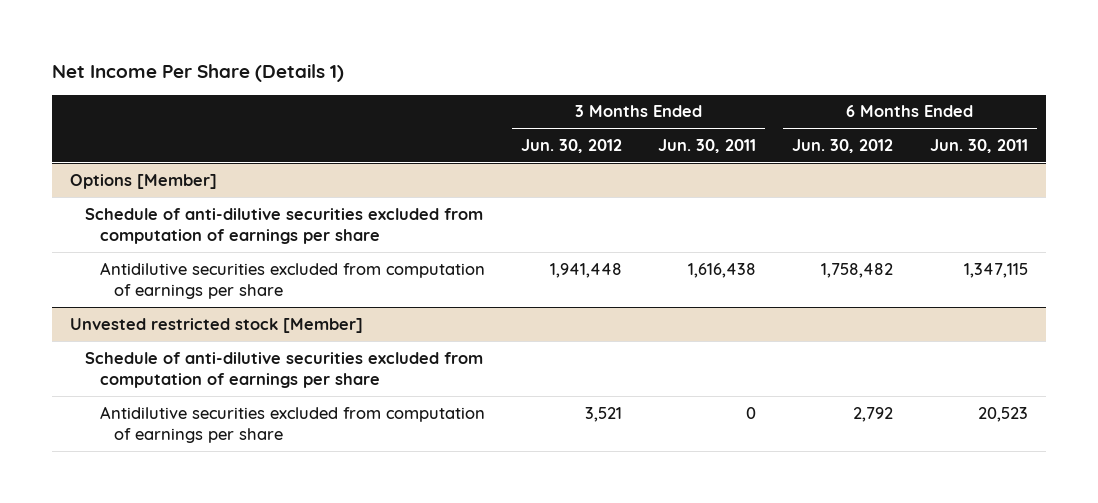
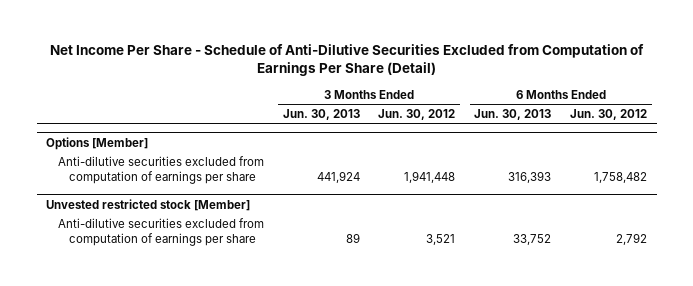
[52,63,345,82] Net Income Per Share (Details 1) -> [49,43,644,77] Net Income Per Share - Schedule of Anti-Dilutive Securities Excluded from Computation of Earnings Per Share (Detail)
[658,138,757,153] Jun. 30, 2011 -> none
[929,138,1028,153] Jun. 30, 2011 -> none
none -> [282,109,360,121] Jun. 30, 2013
none -> [474,109,552,121] Jun. 30, 2013
[84,207,483,245] Schedule of anti-dilutive securities excluded from computation of earnings per share -> none
[99,261,485,300] Antidilutive securities excluded from computation of earnings per share -> [57,156,264,185] Anti-dilutive securities excluded from computation of earnings per share
[84,351,483,389] Schedule of anti-dilutive securities excluded from computation of earnings per share -> none
[99,405,485,444] Antidilutive securities excluded from computation of earnings per share -> [57,218,264,247] Anti-dilutive securities excluded from computation of earnings per share

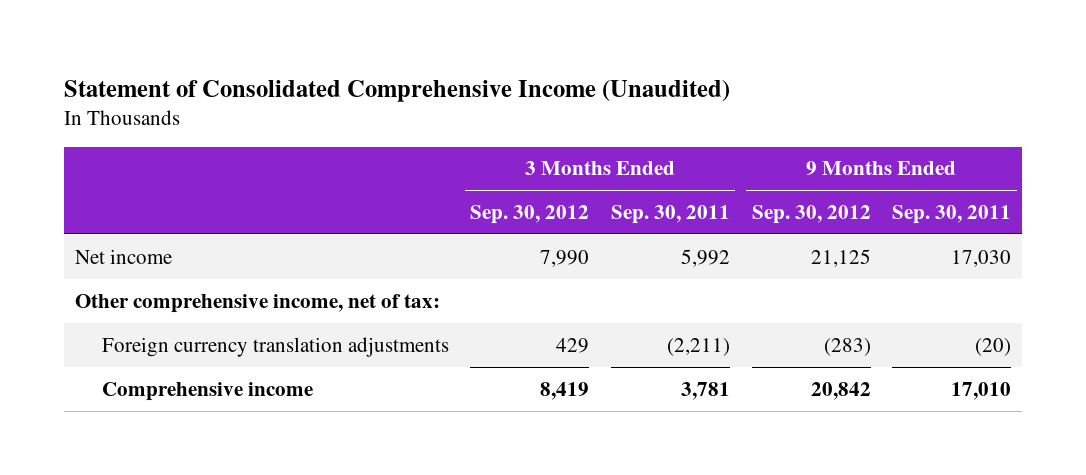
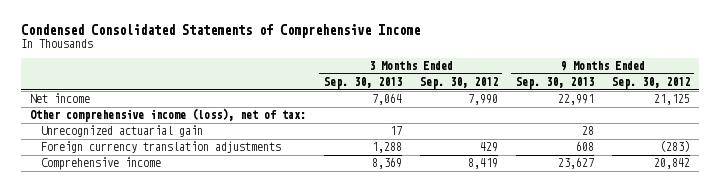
[64,79,731,102] Statement of Consolidated Comprehensive Income (Unaudited) -> [20,24,420,39] Condensed Consolidated Statements of Comprehensive Income
[610,204,730,224] Sep. 30, 2011 -> none
[892,204,1012,224] Sep. 30, 2011 -> none
none -> [323,76,402,89] Sep. 30, 2013
none -> [515,76,594,89] Sep. 30, 2013
[74,293,440,313] Other comprehensive income, net of tax: -> [29,108,306,123] Other comprehensive income (loss), net of tax:
none -> [40,125,203,138] Unrecognized actuarial gain

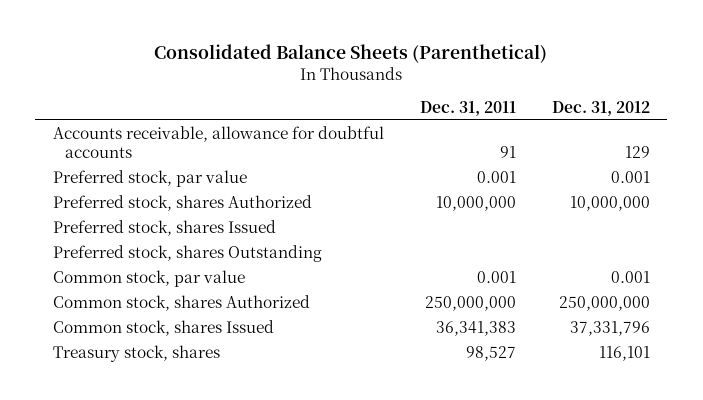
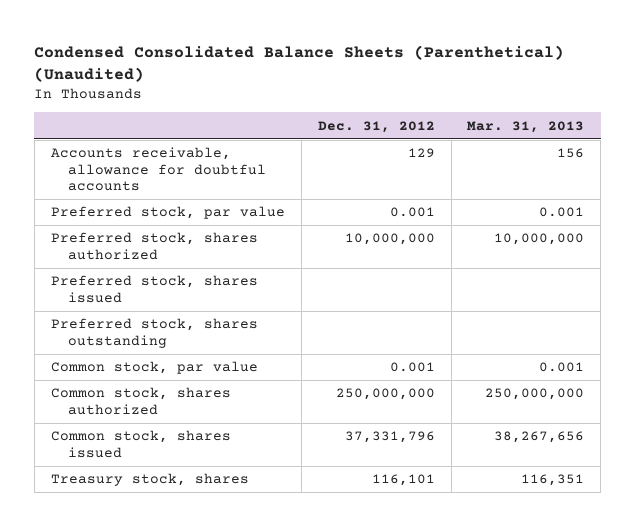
[154,44,548,64] Consolidated Balance Sheets (Parenthetical) -> [34,44,565,82] Condensed Consolidated Balance Sheets (Parenthetical) (Unaudited)
[419,101,516,117] Dec. 31, 2011 -> none
none -> [467,120,585,133] Mar. 31, 2013
[53,195,313,212] Preferred stock, shares Authorized -> [50,232,258,260] Preferred stock, shares authorized
[53,220,277,237] Preferred stock, shares Issued -> [50,275,258,303] Preferred stock, shares issued
[53,245,323,263] Preferred stock, shares Outstanding -> [50,318,258,348] Preferred stock, shares outstanding
[53,295,311,312] Common stock, shares Authorized -> [50,387,231,415] Common stock, shares authorized
[53,320,275,337] Common stock, shares Issued -> [50,430,231,458] Common stock, shares issued

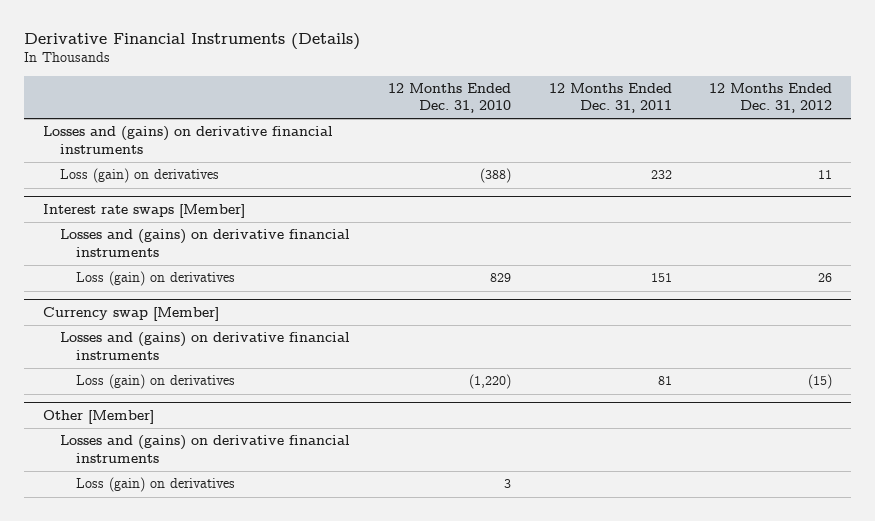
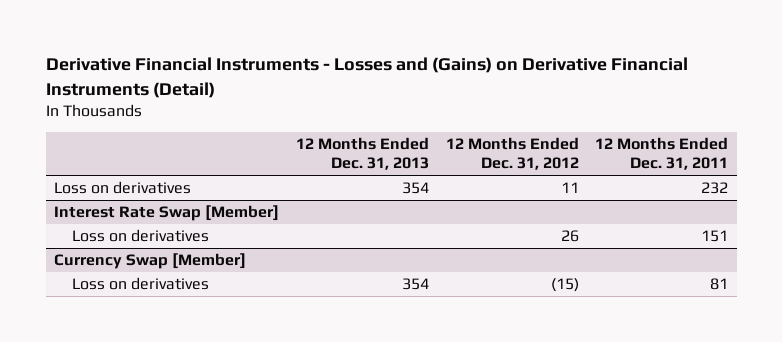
[23,33,360,51] Derivative Financial Instruments (Details) -> [45,57,688,98] Derivative Financial Instruments - Losses and (Gains) on Derivative Financial Instruments (Detail)
[387,83,511,114] 12 Months Ended Dec. 31, 2010 -> none
none -> [295,136,429,171] 12 Months Ended Dec. 31, 2013
[42,126,333,154] Losses and (gains) on derivative financial instruments -> none
[59,229,350,257] Losses and (gains) on derivative financial instruments -> none
[59,332,350,360] Losses and (gains) on derivative financial instruments -> none
[42,409,154,424] Other [Member] -> none
[59,435,350,463] Losses and (gains) on derivative financial instruments -> none
[76,477,236,493] Loss (gain) on derivatives -> none
[59,168,219,184] Loss (gain) on derivatives -> [54,181,192,195] Loss on derivatives
[42,203,245,218] Interest rate swaps [Member] -> [54,205,280,222] Interest Rate Swap [Member]
[76,271,236,287] Loss (gain) on derivatives -> [72,229,210,243] Loss on derivatives
[42,306,219,321] Currency swap [Member] -> [54,253,247,270] Currency Swap [Member]
[76,374,236,390] Loss (gain) on derivatives -> [72,277,210,291] Loss on derivatives

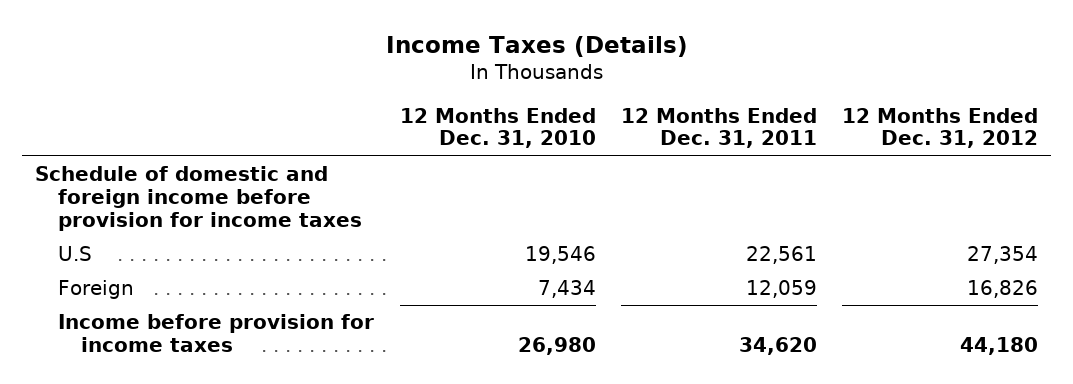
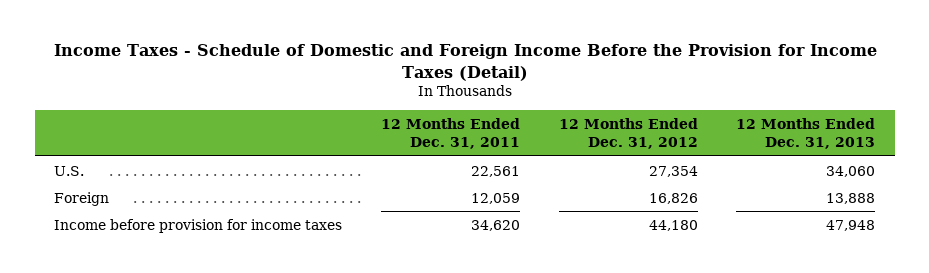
[385,35,688,57] Income Taxes (Details) -> [53,44,877,81] Income Taxes - Schedule of Domestic and Foreign Income Before the Provision for Income Taxes (Detail)
[399,107,596,149] 12 Months Ended Dec. 31, 2010 -> none
none -> [736,117,876,149] 12 Months Ended Dec. 31, 2013
[35,166,363,231] Schedule of domestic and foreign income before provision for income taxes -> none
[58,246,93,262] U.S -> [54,165,85,176] U.S.

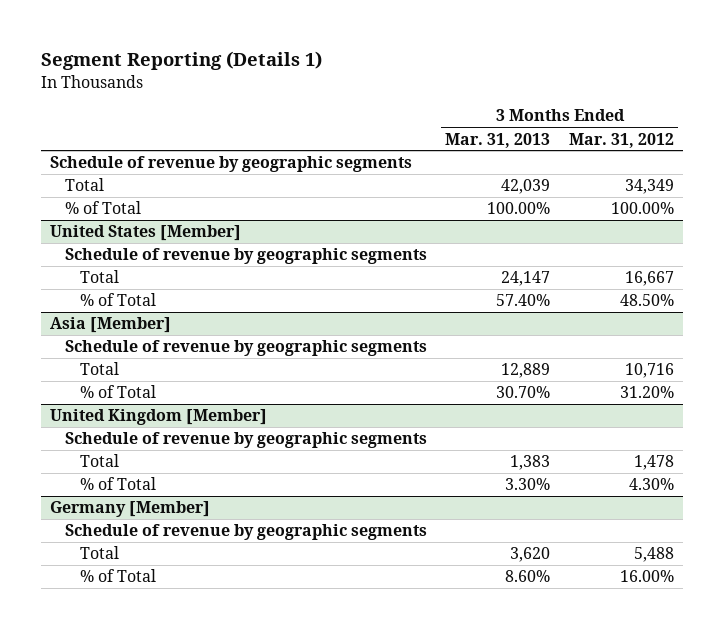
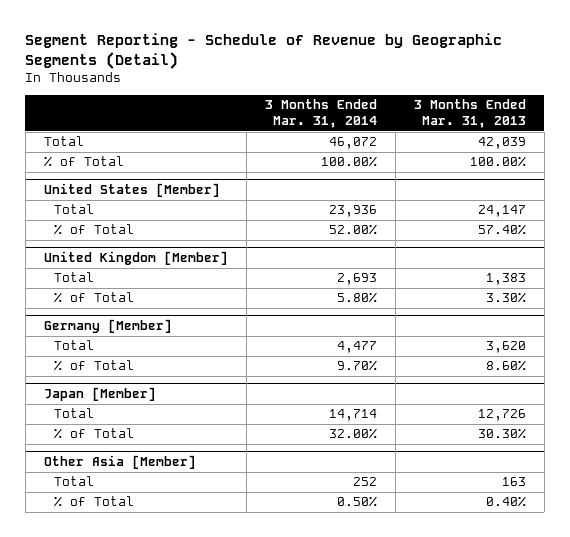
[41,51,323,71] Segment Reporting (Details 1) -> [25,32,503,69] Segment Reporting - Schedule of Revenue by Geographic Segments (Detail)
[568,132,674,148] Mar. 31, 2012 -> none
none -> [264,99,377,129] 3 Months Ended Mar. 31, 2014
[50,156,413,173] Schedule of revenue by geographic segments -> none
[65,248,428,265] Schedule of revenue by geographic segments -> none
[50,317,172,334] Asia [Member] -> none
[65,340,428,357] Schedule of revenue by geographic segments -> none
[80,362,120,376] Total -> none
[80,385,157,399] % of Total -> none
[65,432,428,449] Schedule of revenue by geographic segments -> none
[65,524,428,541] Schedule of revenue by geographic segments -> none
none -> [43,387,156,402] Japan [Member]
none -> [53,408,94,419] Total
none -> [53,428,134,440] % of Total
none -> [43,455,196,470] Other Asia [Member]
none -> [53,476,94,487] Total
none -> [53,496,134,508] % of Total

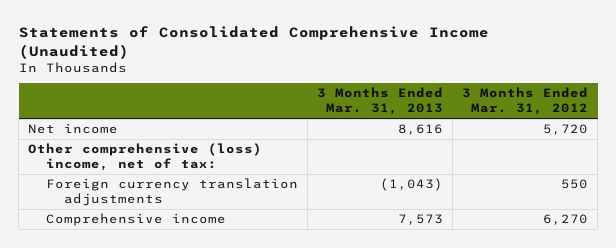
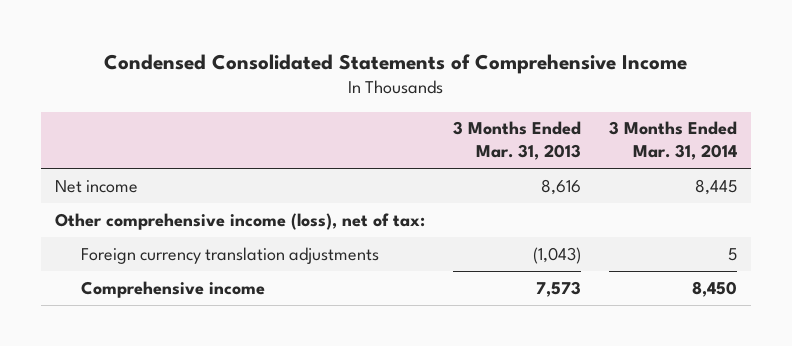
[18,26,489,59] Statements of Consolidated Comprehensive Income (Unaudited) -> [104,53,688,74] Condensed Consolidated Statements of Comprehensive Income
[462,87,589,116] 3 Months Ended Mar. 31, 2012 -> none
none -> [609,121,738,161] 3 Months Ended Mar. 31, 2014
[28,143,263,171] Other comprehensive (loss) income, net of tax: -> [54,212,425,230] Other comprehensive income (loss), net of tax:

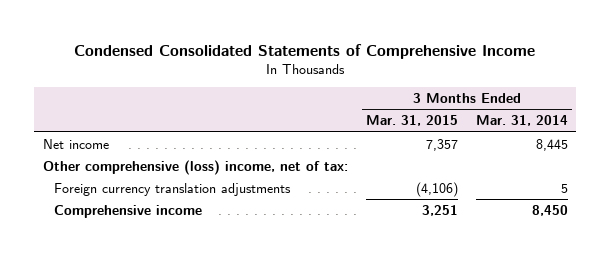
[453,121,582,161] 3 Months Ended Mar. 31, 2013 -> none
none -> [365,115,458,127] Mar. 31, 2015
[54,212,425,230] Other comprehensive income (loss), net of tax: -> [43,159,349,175] Other comprehensive (loss) income, net of tax:

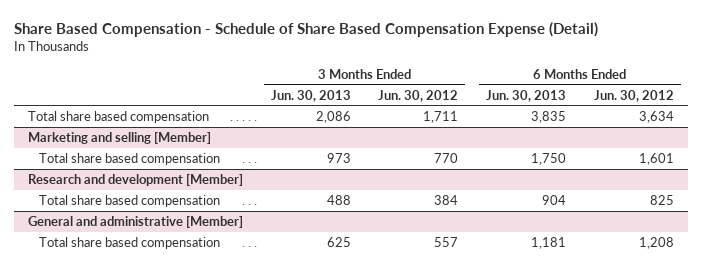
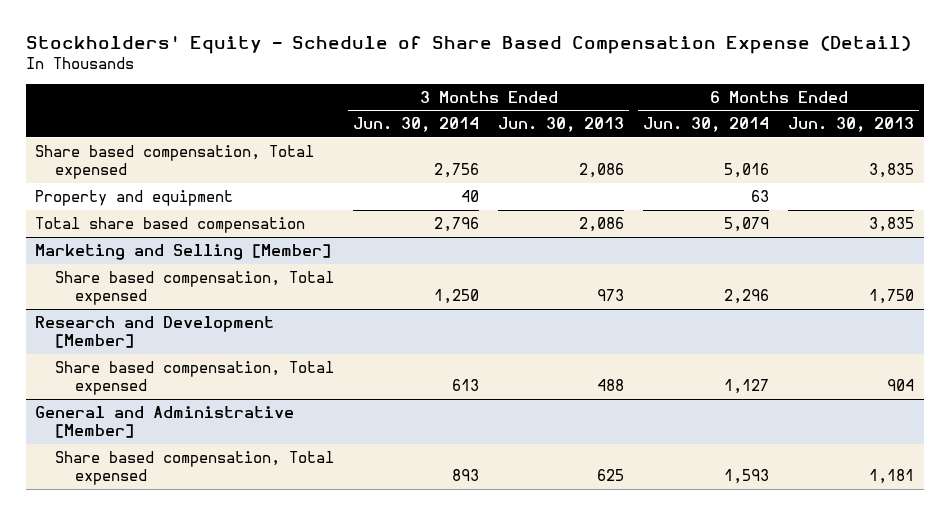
[14,22,599,38] Share Based Compensation - Schedule of Share Based Compensation Expense (Detail) -> [25,35,911,54] Stockholders' Equity - Schedule of Share Based Compensation Expense (Detail)
[378,89,459,102] Jun. 30, 2012 -> none
[593,89,674,102] Jun. 30, 2012 -> none
none -> [353,117,480,133] Jun. 30, 2014
none -> [643,117,770,133] Jun. 30, 2014
none -> [35,144,315,180] Share based compensation, Total expensed
none -> [35,189,234,206] Property and equipment
[28,131,212,144] Marketing and selling [Member] -> [35,243,332,260] Marketing and Selling [Member]
[38,152,220,165] Total share based compensation -> [55,270,335,306] Share based compensation, Total expensed
[28,173,244,186] Research and development [Member] -> [35,315,275,349] Research and Development [Member]
[38,194,220,207] Total share based compensation -> [55,360,335,396] Share based compensation, Total expensed
[28,215,244,228] General and administrative [Member] -> [35,405,295,439] General and Administrative [Member]
[38,236,220,249] Total share based compensation -> [55,450,335,486] Share based compensation, Total expensed

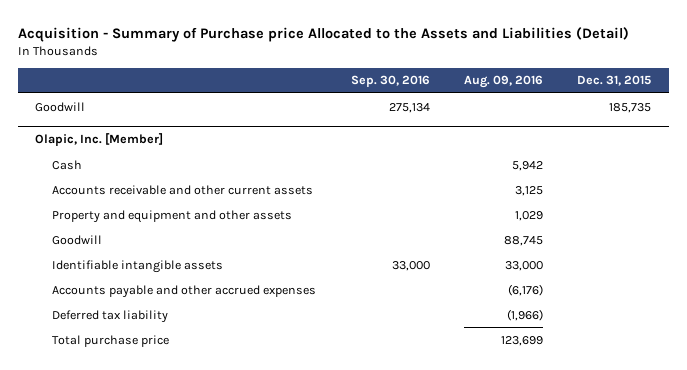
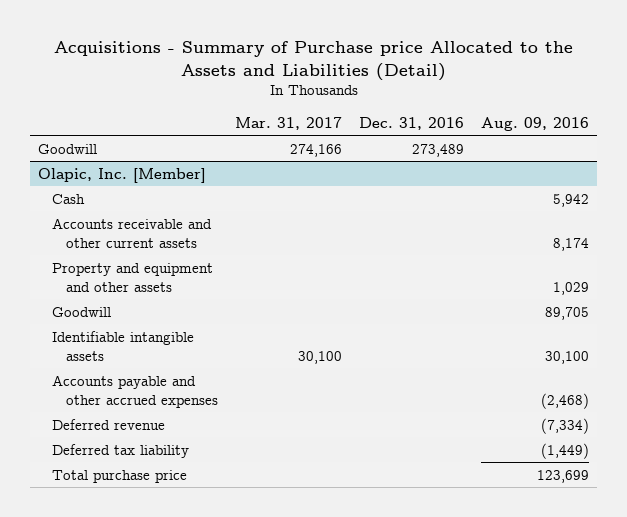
[18,26,630,42] Acquisition - Summary of Purchase price Allocated to the Assets and Liabilities (Detail) -> [53,40,573,81] Acquisitions - Summary of Purchase price Allocated to the Assets and Liabilities (Detail)
[350,75,430,88] Sep. 30, 2016 -> none
[577,75,652,87] Dec. 31, 2015 -> none
none -> [234,116,342,130] Mar. 31, 2017
none -> [358,116,464,130] Dec. 31, 2016
[515,185,544,196] 3,125 -> [552,237,589,251] 8,174
[504,235,544,246] 88,745 -> [544,306,589,320] 89,705
[505,260,544,271] 33,000 -> [544,350,589,364] 30,100
[508,283,544,296] (6,176) -> [540,392,589,409] (2,468)
none -> [52,418,166,430] Deferred revenue
[507,308,544,321] (1,966) -> [540,442,589,459] (1,449)

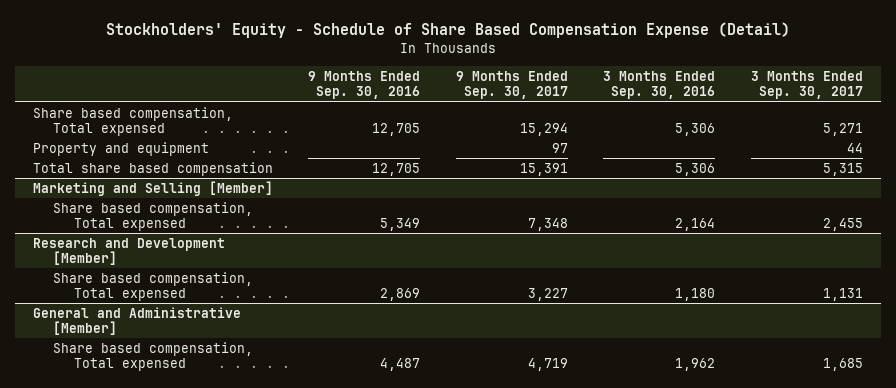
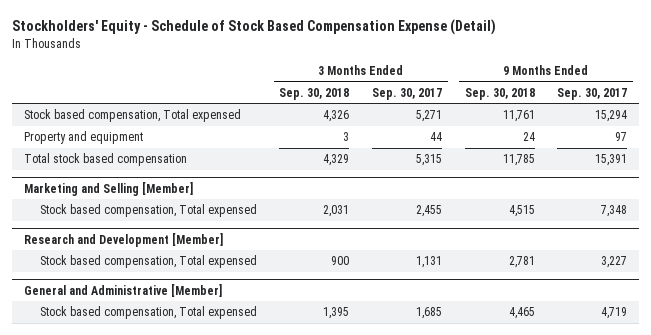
[105,22,790,39] Stockholders' Equity - Schedule of Share Based Compensation Expense (Detail) -> [12,19,497,36] Stockholders' Equity - Schedule of Stock Based Compensation Expense (Detail)
[308,70,421,100] 9 Months Ended Sep. 30, 2016 -> none
[603,70,716,100] 3 Months Ended Sep. 30, 2016 -> none
none -> [279,87,350,100] Sep. 30, 2018
none -> [464,87,535,100] Sep. 30, 2018
[32,106,233,137] Share based compensation, Total expensed -> [23,109,241,123] Stock based compensation, Total expensed
[32,161,273,176] Total share based compensation -> [23,153,187,167] Total stock based compensation
[53,201,254,232] Share based compensation, Total expensed -> [39,204,257,218] Stock based compensation, Total expensed
[53,271,254,302] Share based compensation, Total expensed -> [39,255,257,269] Stock based compensation, Total expensed
[53,341,254,372] Share based compensation, Total expensed -> [39,306,257,320] Stock based compensation, Total expensed

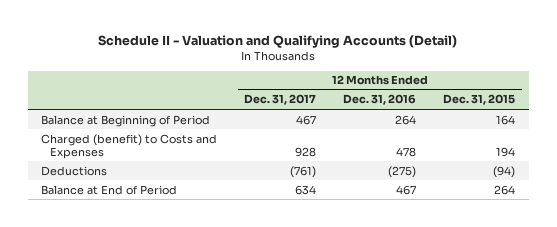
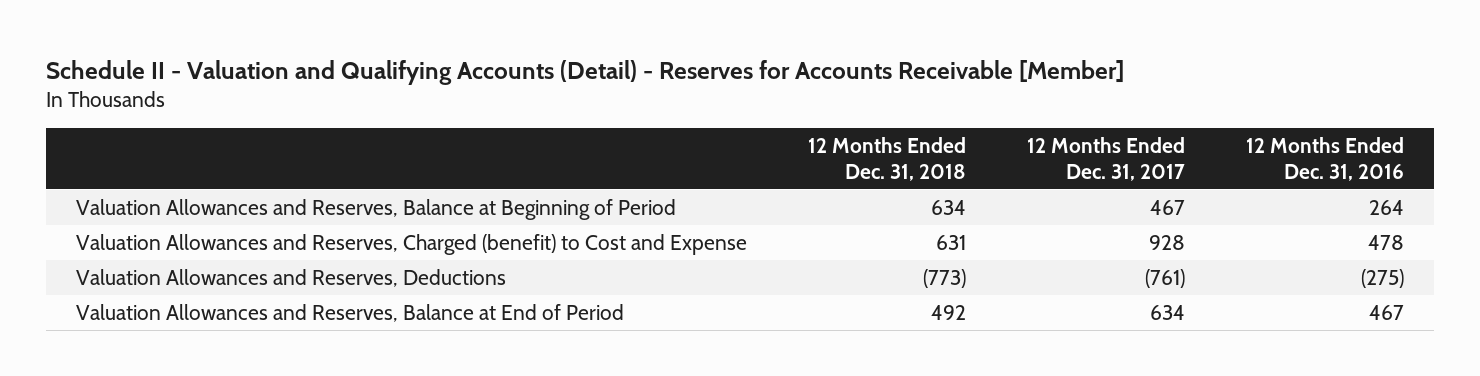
[98,34,458,48] Schedule II - Valuation and Qualifying Accounts (Detail) -> [45,59,1124,85] Schedule II - Valuation and Qualifying Accounts (Detail) - Reserves for Accounts Receivable [Member]
[443,94,516,106] Dec. 31, 2015 -> none
none -> [808,137,967,181] 12 Months Ended Dec. 31, 2018
[41,114,211,127] Balance at Beginning of Period -> [76,198,677,220] Valuation Allowances and Reserves, Balance at Beginning of Period
[41,133,218,159] Charged (benefit) to Costs and Expenses -> [76,233,748,255] Valuation Allowances and Reserves, Charged (benefit) to Cost and Expense
[41,165,108,176] Deductions -> [76,268,507,287] Valuation Allowances and Reserves, Deductions
[41,184,178,195] Balance at End of Period -> [76,303,625,322] Valuation Allowances and Reserves, Balance at End of Period

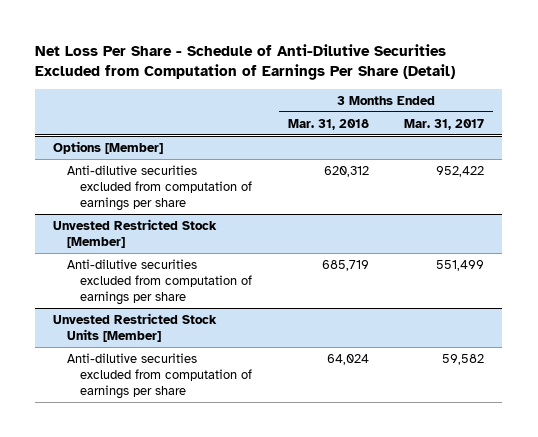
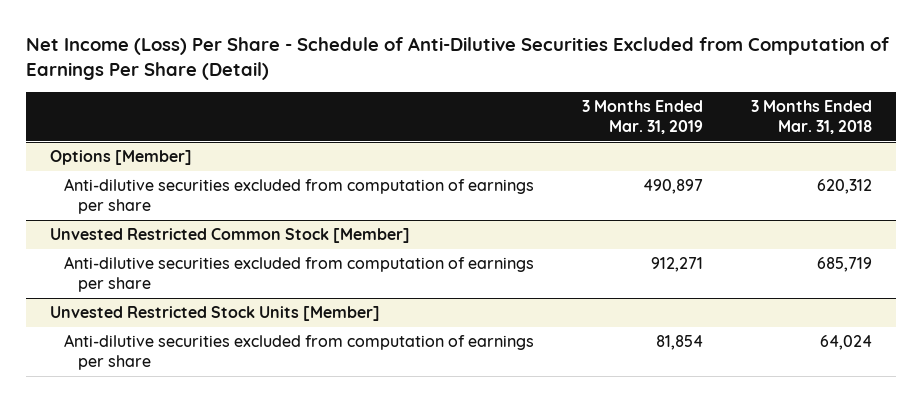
[35,43,456,80] Net Loss Per Share - Schedule of Anti-Dilutive Securities Excluded from Computation of Earnings Per Share (Detail) -> [26,37,890,81] Net Income (Loss) Per Share - Schedule of Anti-Dilutive Securities Excluded from Computation of Earnings Per Share (Detail)
[404,118,485,130] Mar. 31, 2017 -> none
none -> [582,100,704,135] 3 Months Ended Mar. 31, 2019
[53,218,218,248] Unvested Restricted Stock [Member] -> [50,228,411,244] Unvested Restricted Common Stock [Member]

